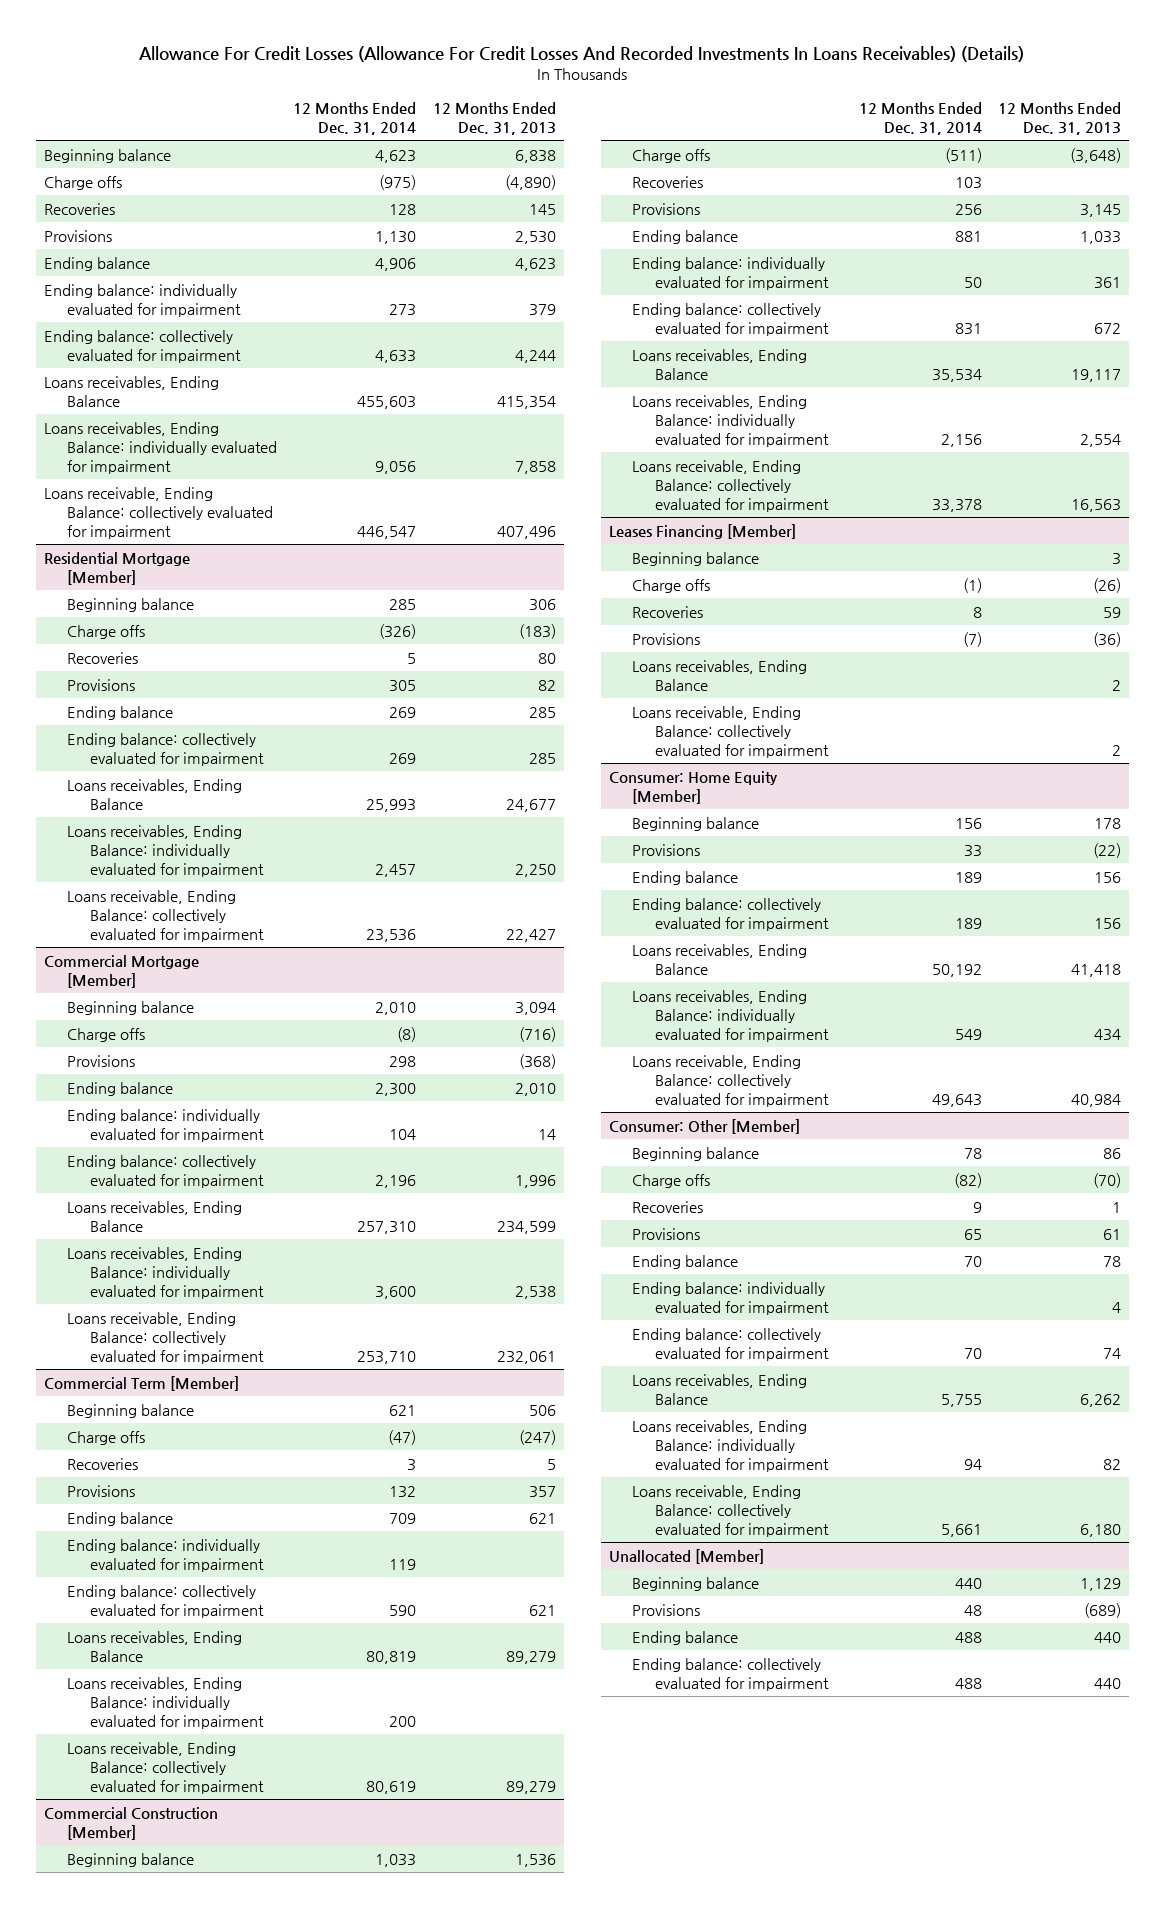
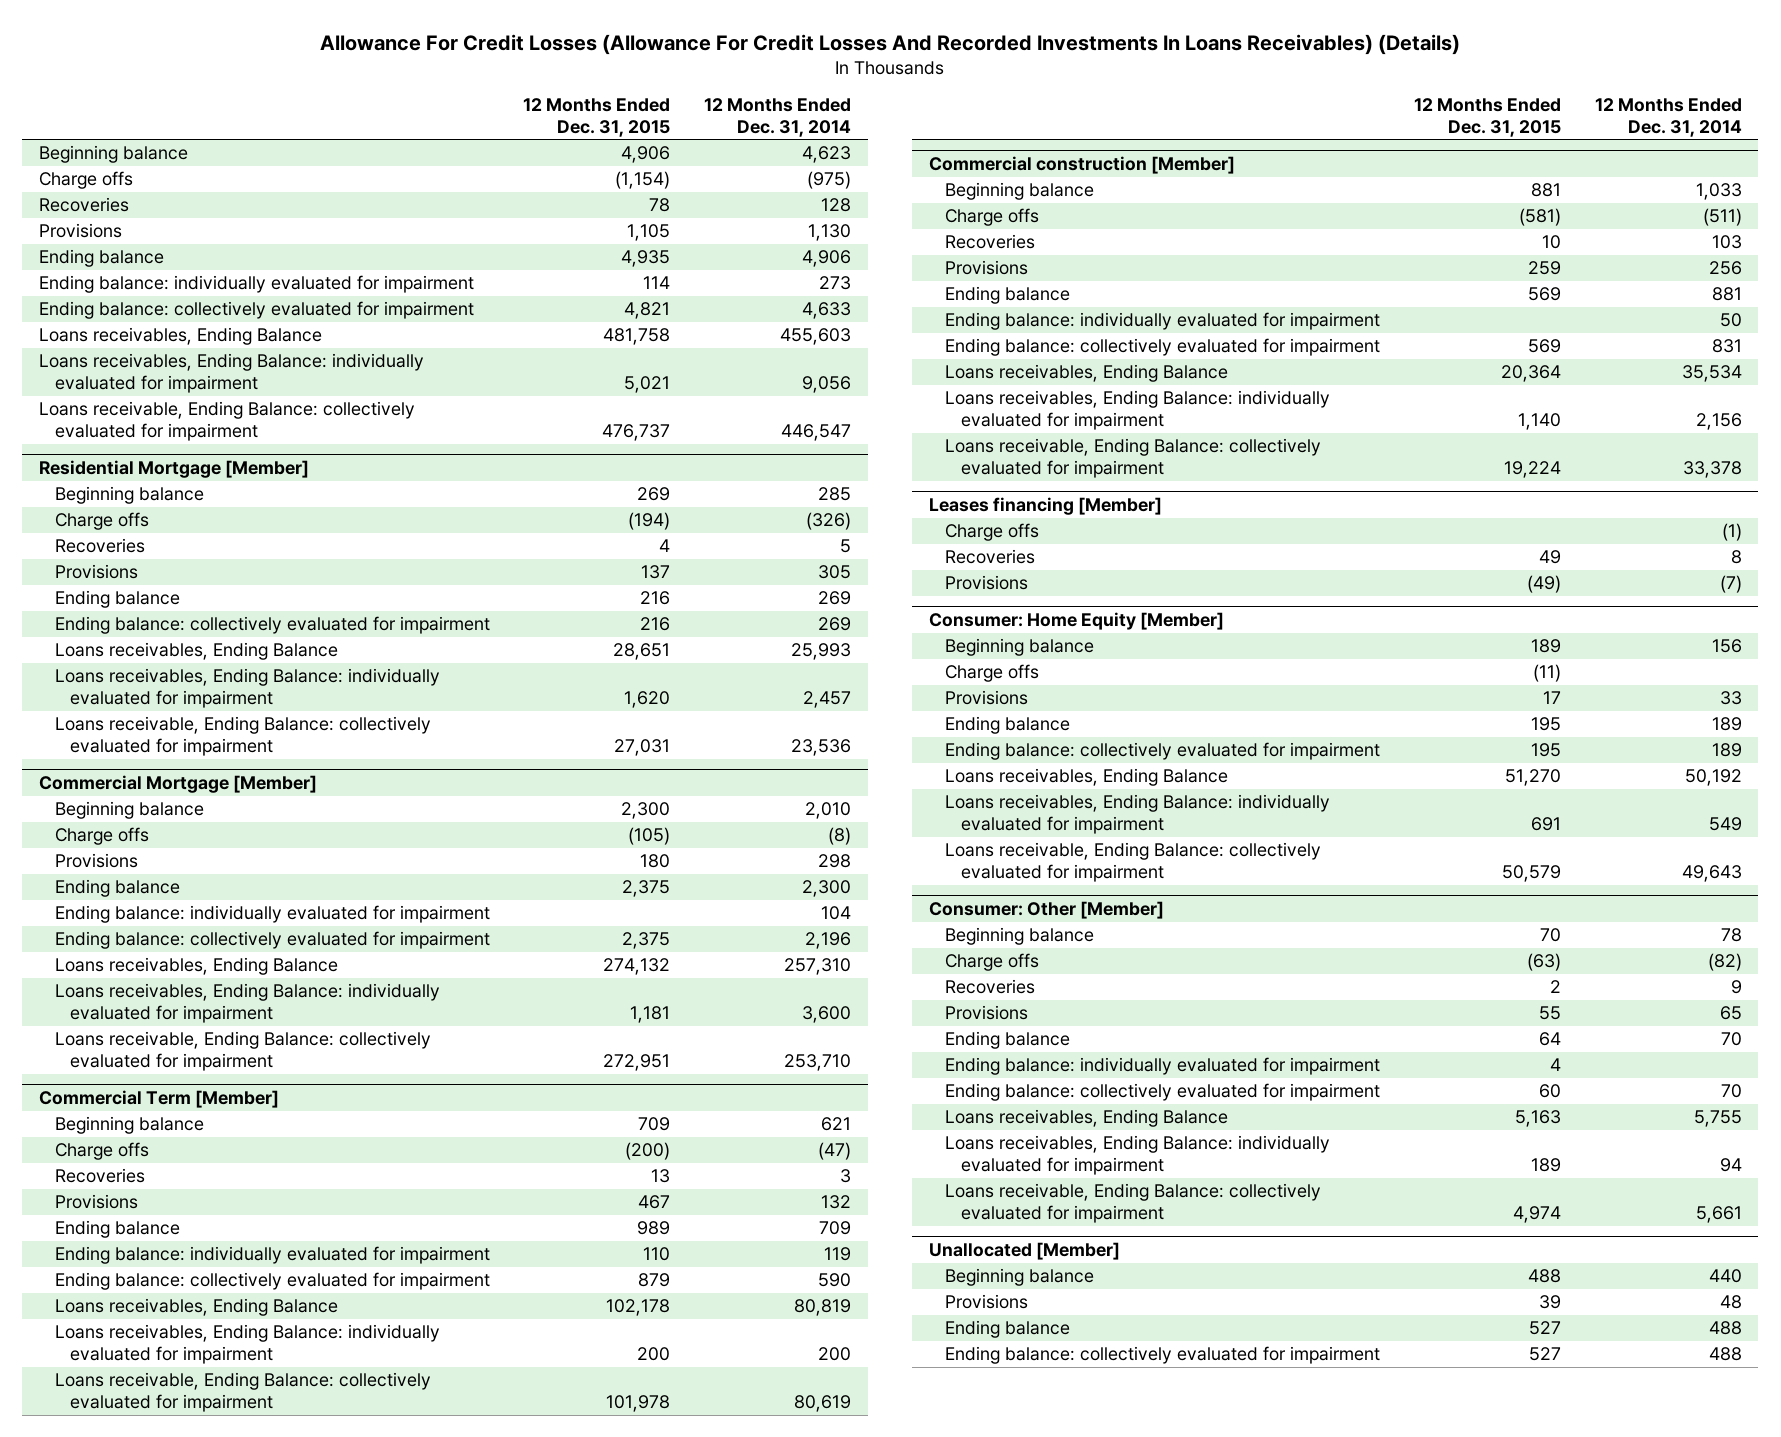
[432,101,556,135] 12 Months Ended Dec. 31, 2013 -> none
none -> [523,97,671,137] 12 Months Ended Dec. 31, 2015
[43,1806,218,1840] Commercial Construction [Member] -> [929,156,1236,175] Commercial construction [Member]
[632,551,760,566] Beginning balance -> none
[609,523,797,539] Leases Financing [Member] -> [929,497,1163,516] Leases financing [Member]
[632,659,808,691] Loans receivables, Ending Balance -> none
[632,705,830,758] Loans receivable, Ending Balance: collectively evaluated for impairment -> none
none -> [944,664,1039,683] Charge offs

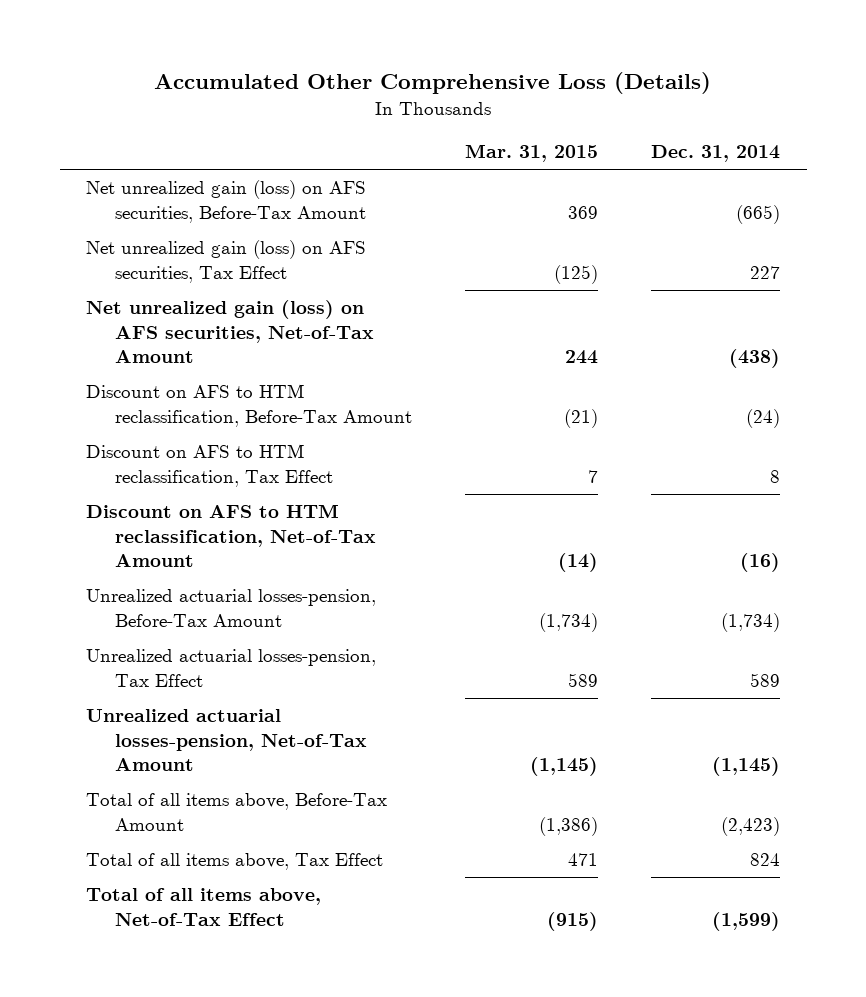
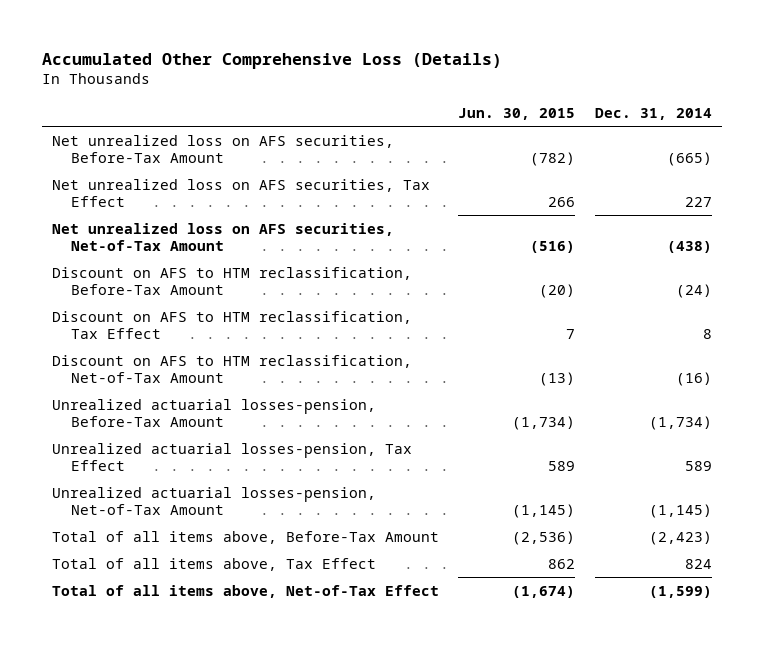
[464,144,598,163] Mar. 31, 2015 -> none
none -> [458,107,576,120] Jun. 30, 2015
[86,180,367,223] Net unrealized gain (loss) on AFS securities, Before-Tax Amount -> [51,134,394,163] Net unrealized loss on AFS securities, Before-Tax Amount
[86,240,367,283] Net unrealized gain (loss) on AFS securities, Tax Effect -> [51,178,430,207] Net unrealized loss on AFS securities, Tax Effect
[86,300,374,364] Net unrealized gain (loss) on AFS securities, Net-of-Tax Amount -> [51,222,394,251] Net unrealized loss on AFS securities, Net-of-Tax Amount

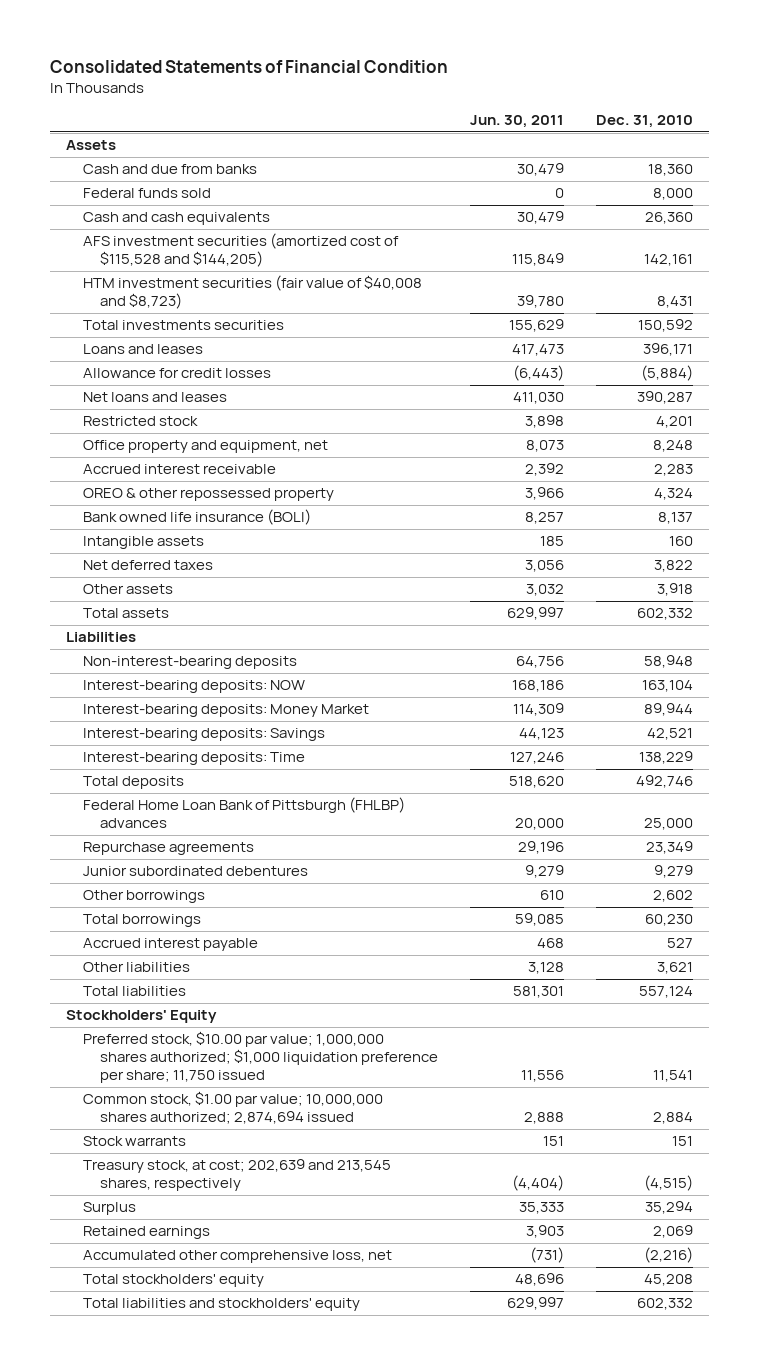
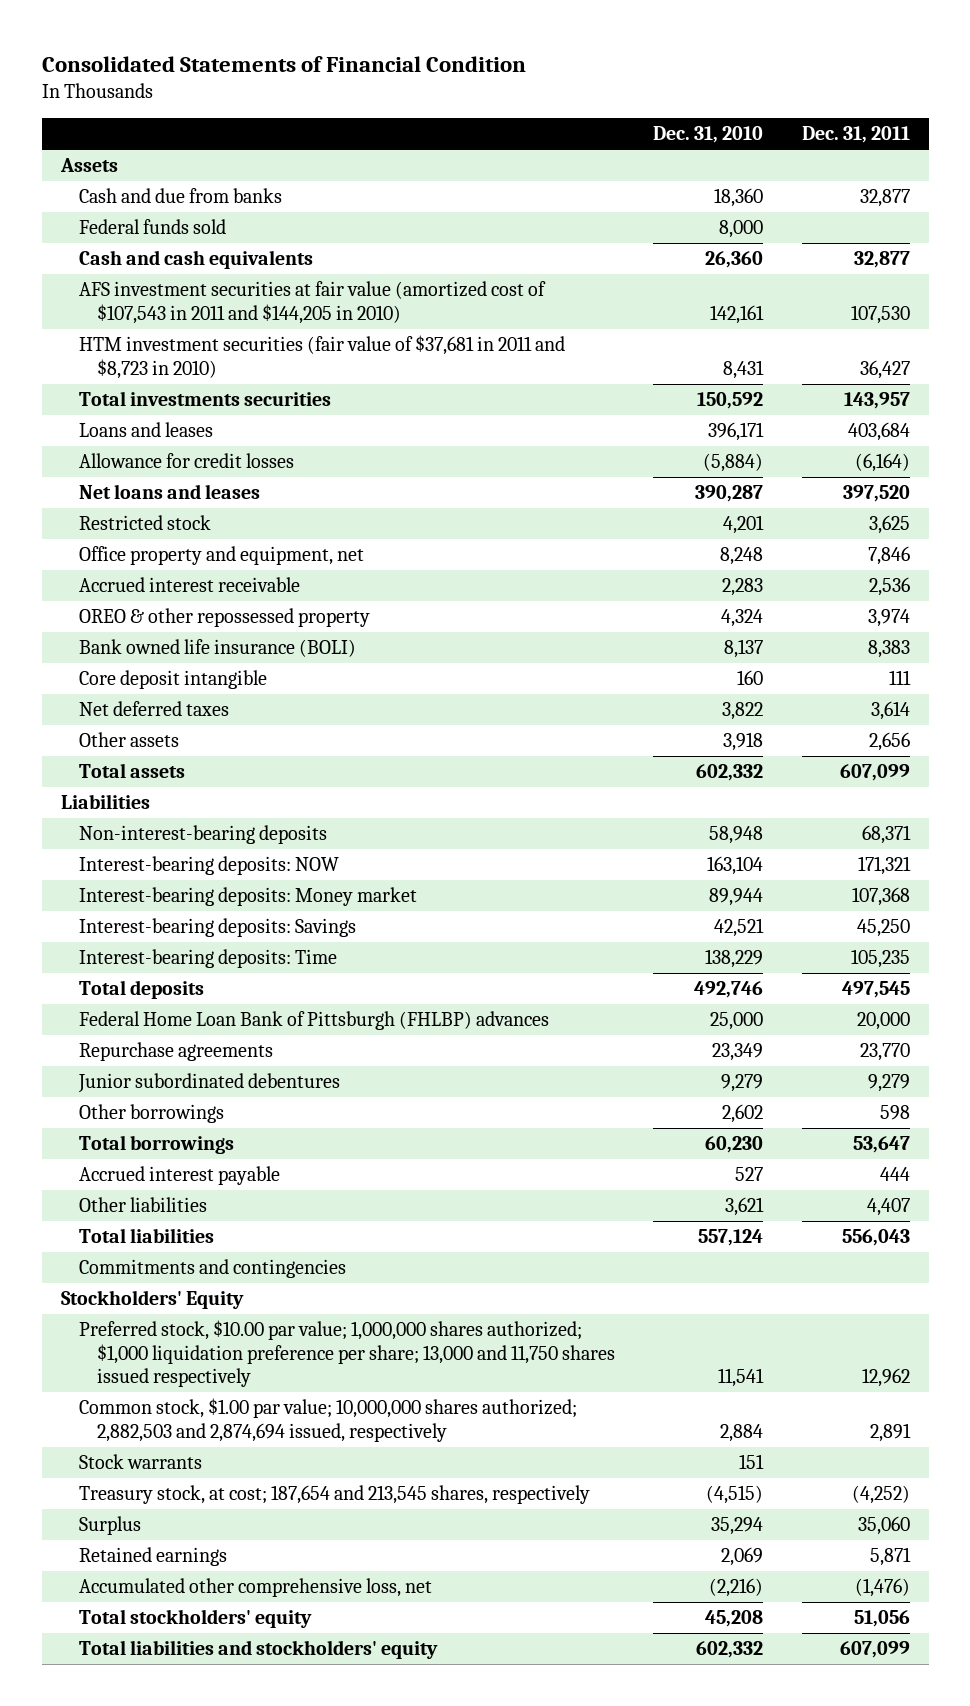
[469,115,564,129] Jun. 30, 2011 -> none
none -> [801,126,910,144] Dec. 31, 2011
[82,233,399,268] AFS investment securities (amortized cost of $115,528 and $144,205) -> [78,281,546,324] AFS investment securities at fair value (amortized cost of $107,543 in 2011 and $144,205 in 2010)
[82,275,422,310] HTM investment securities (fair value of $40,008 and $8,723) -> [78,335,565,379] HTM investment securities (fair value of $37,681 in 2011 and $8,723 in 2010)
[82,536,204,550] Intangible assets -> [78,670,267,690] Core deposit intangible
[82,704,369,718] Interest-bearing deposits: Money Market -> [78,887,417,907] Interest-bearing deposits: Money market
none -> [78,1259,346,1279] Commitments and contingencies
[82,1031,438,1084] Preferred stock, $10.00 par value; 1,000,000 shares authorized; $1,000 liquidation preference per share; 11,750 issued -> [78,1320,615,1388] Preferred stock, $10.00 par value; 1,000,000 shares authorized; $1,000 liquidation preference per share; 13,000 and 11,750 shares issued respectively
[82,1091,383,1125] Common stock, $1.00 par value; 10,000,000 shares authorized; 2,874,694 issued -> [78,1398,577,1442] Common stock, $1.00 par value; 10,000,000 shares authorized; 2,882,503 and 2,874,694 issued, respectively
[82,1159,391,1192] Treasury stock, at cost; 202,639 and 213,545 shares, respectively -> [78,1485,590,1505] Treasury stock, at cost; 187,654 and 213,545 shares, respectively

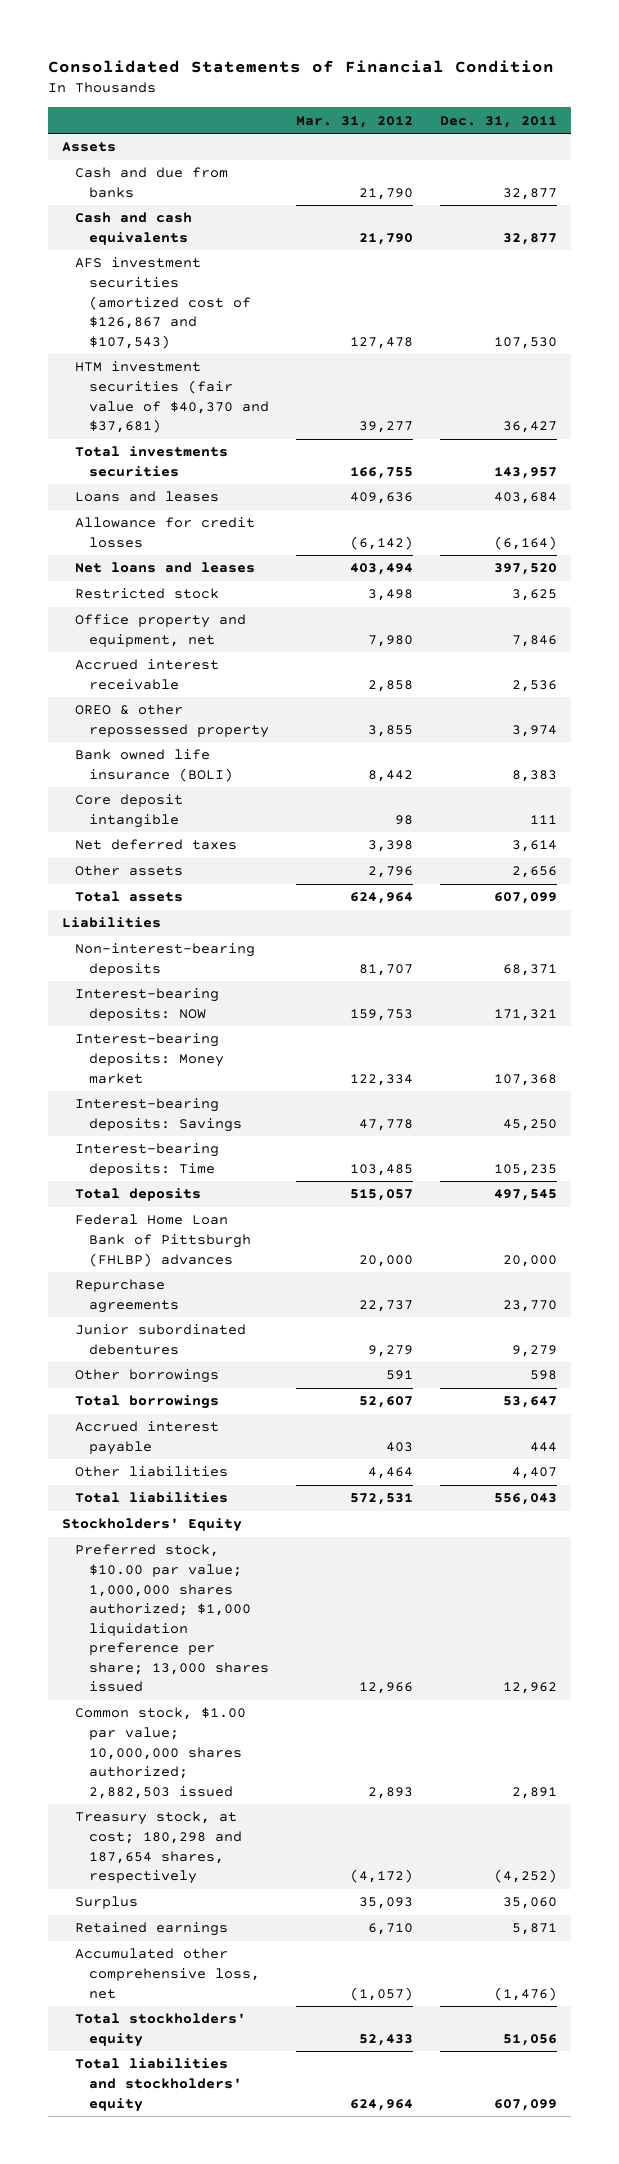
[653,126,764,144] Dec. 31, 2010 -> none
none -> [296,115,414,128] Mar. 31, 2012
[78,219,226,235] Federal funds sold -> none
[78,281,546,324] AFS investment securities at fair value (amortized cost of $107,543 in 2011 and $144,205 in 2010) -> [75,257,252,349] AFS investment securities (amortized cost of $126,867 and $107,543)
[78,335,565,379] HTM investment securities (fair value of $37,681 in 2011 and $8,723 in 2010) -> [75,361,270,434] HTM investment securities (fair value of $40,370 and $37,681)
[78,1259,346,1279] Commitments and contingencies -> none
[78,1454,202,1470] Stock warrants -> none
[78,1320,615,1388] Preferred stock, $10.00 par value; 1,000,000 shares authorized; $1,000 liquidation preference per share; 13,000 and 11,750 shares issued respectively -> [75,1544,270,1693] Preferred stock, $10.00 par value; 1,000,000 shares authorized; $1,000 liquidation preference per share; 13,000 shares issued
[78,1398,577,1442] Common stock, $1.00 par value; 10,000,000 shares authorized; 2,882,503 and 2,874,694 issued, respectively -> [75,1707,247,1799] Common stock, $1.00 par value; 10,000,000 shares authorized; 2,882,503 issued
[78,1485,590,1505] Treasury stock, at cost; 187,654 and 213,545 shares, respectively -> [75,1811,243,1885] Treasury stock, at cost; 180,298 and 187,654 shares, respectively

